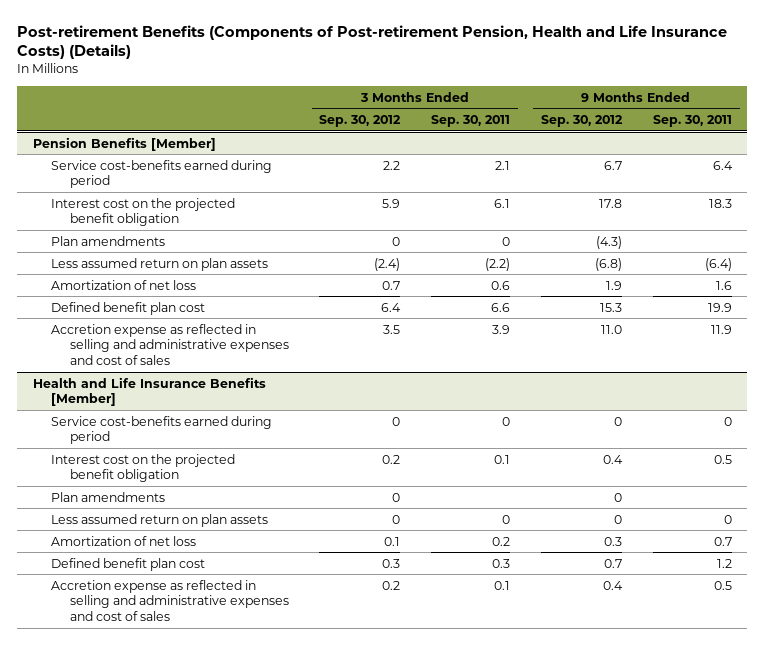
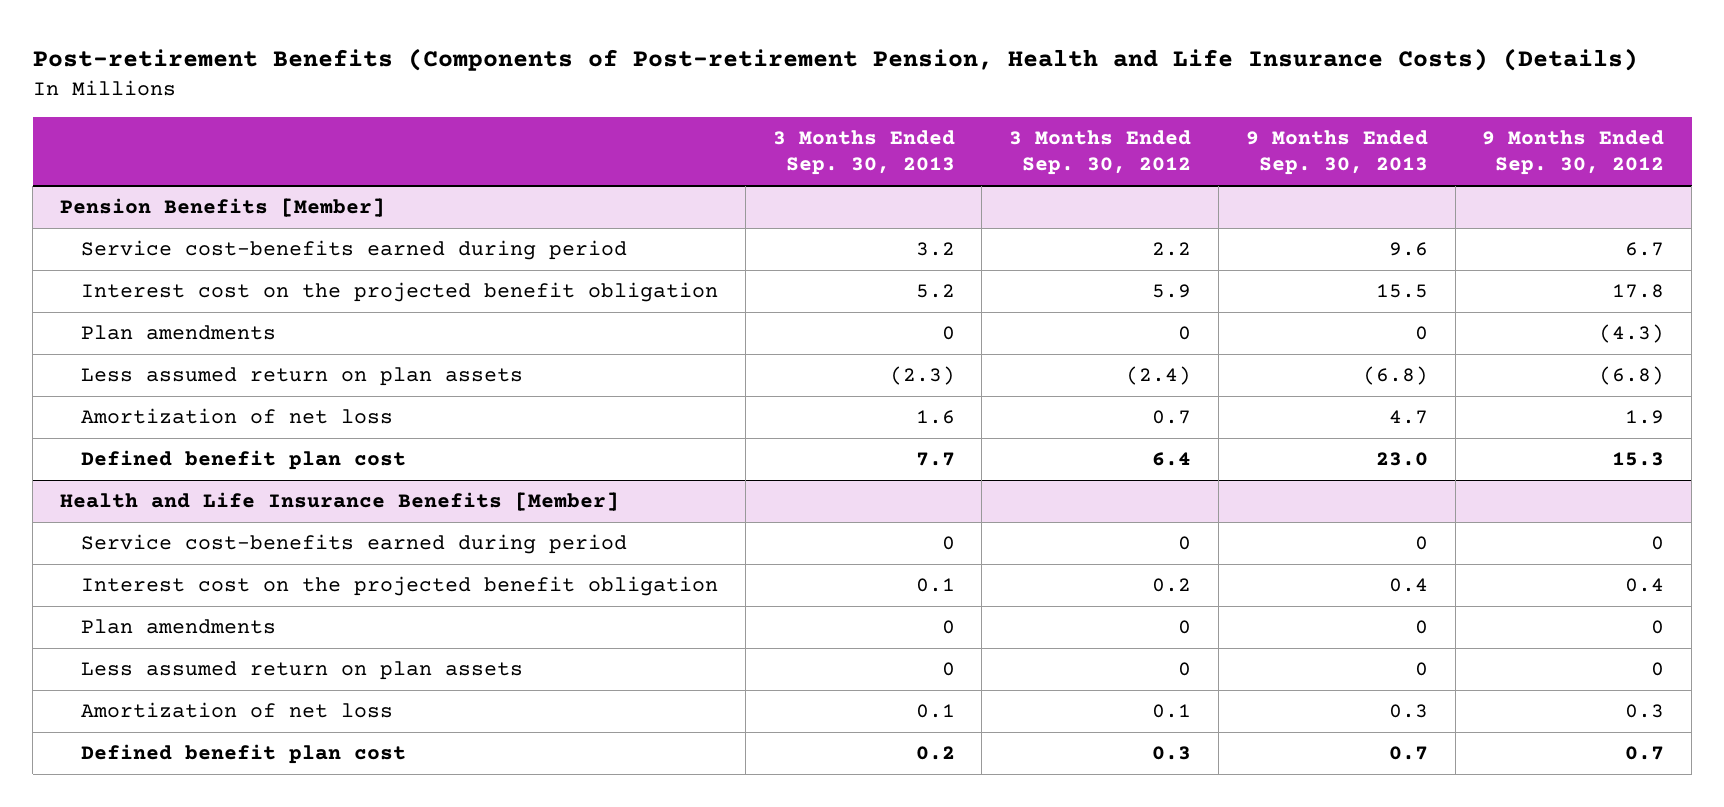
[431,114,511,127] Sep. 30, 2011 -> none
[652,114,732,127] Sep. 30, 2011 -> none
none -> [772,130,955,176] 3 Months Ended Sep. 30, 2013
none -> [1245,130,1428,176] 9 Months Ended Sep. 30, 2013
[51,323,289,366] Accretion expense as reflected in selling and administrative expenses and cost of sales -> none
[51,579,289,622] Accretion expense as reflected in selling and administrative expenses and cost of sales -> none

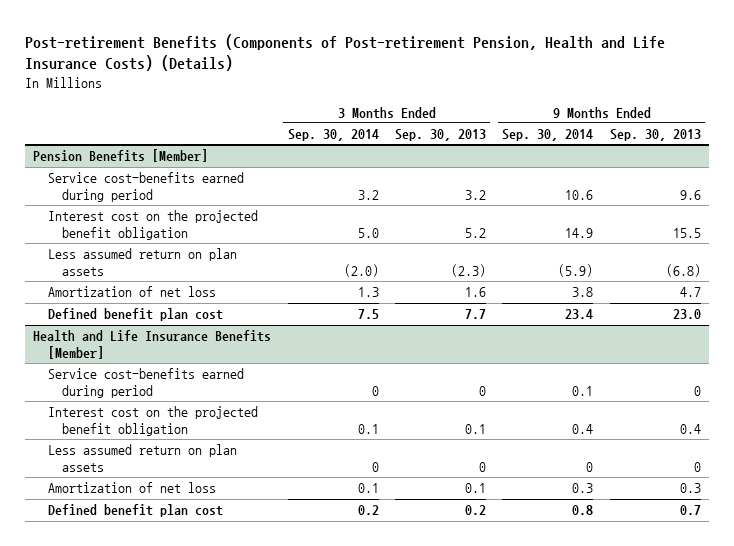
[1009,130,1192,176] 3 Months Ended Sep. 30, 2012 -> none
[1482,130,1665,176] 9 Months Ended Sep. 30, 2012 -> none
none -> [287,129,379,142] Sep. 30, 2014
none -> [502,129,594,142] Sep. 30, 2014
[81,325,277,341] Plan amendments -> none
[81,619,277,635] Plan amendments -> none

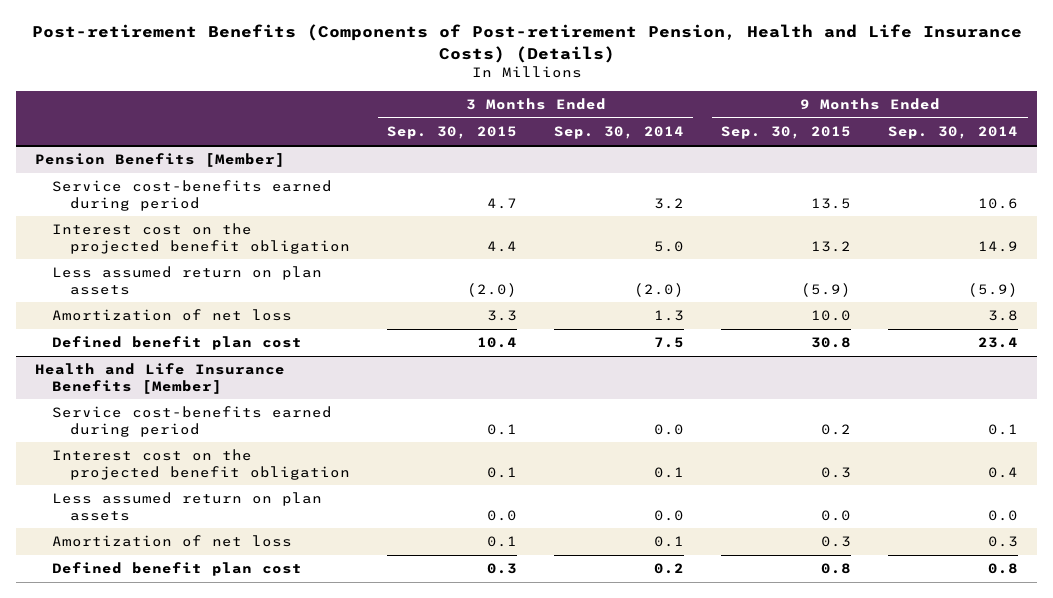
[394,129,486,142] Sep. 30, 2013 -> none
[609,129,701,142] Sep. 30, 2013 -> none
none -> [387,126,518,140] Sep. 30, 2015
none -> [721,126,852,140] Sep. 30, 2015
[371,385,379,396] 0 -> [654,423,685,435] 0.0
[371,461,379,472] 0 -> [654,509,685,521] 0.0
[586,461,594,472] 0 -> [988,509,1019,521] 0.0

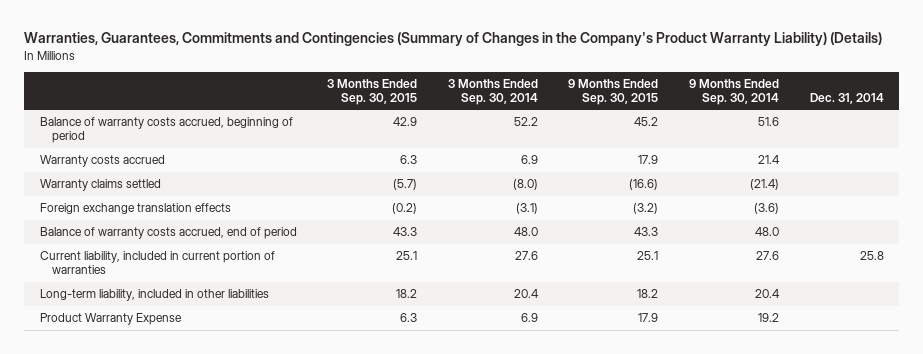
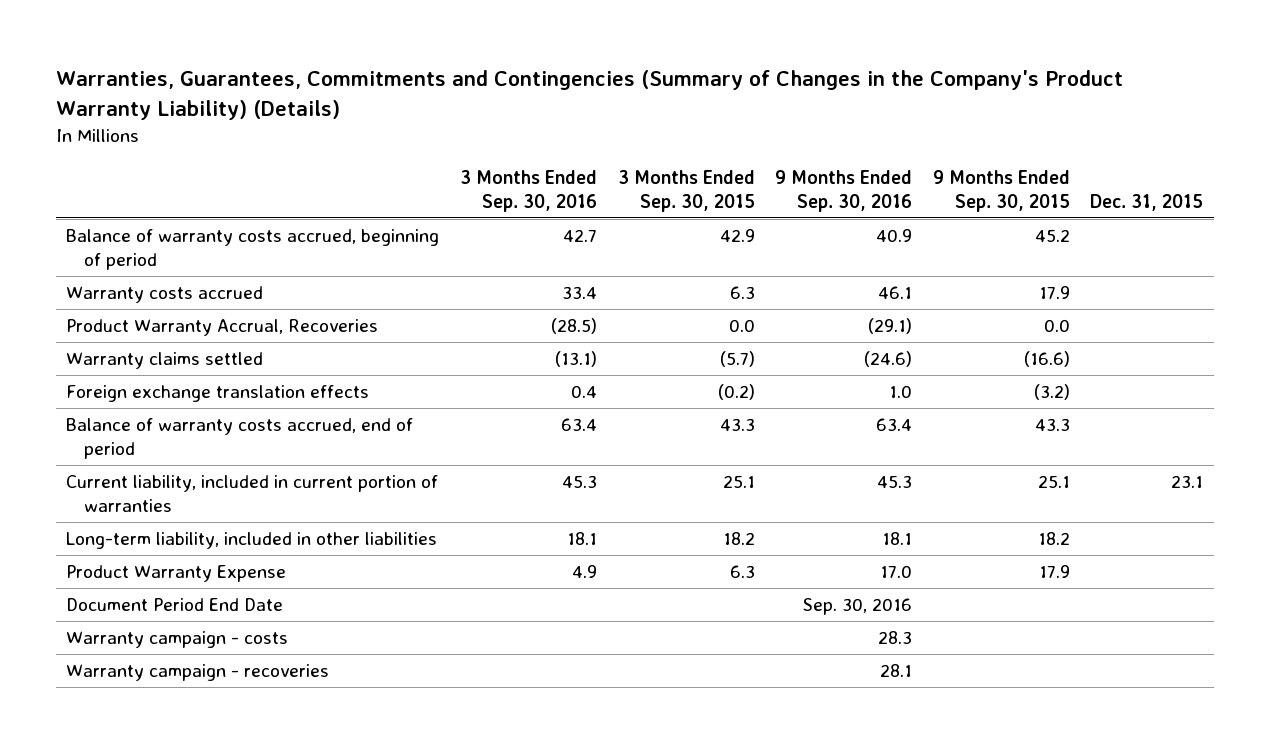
[447,79,538,105] 3 Months Ended Sep. 30, 2014 -> none
[688,79,779,105] 9 Months Ended Sep. 30, 2014 -> none
[809,92,884,104] Dec. 31, 2014 -> none
none -> [460,170,598,212] 3 Months Ended Sep. 30, 2016
none -> [775,170,913,212] 9 Months Ended Sep. 30, 2016
none -> [1090,193,1204,211] Dec. 31, 2015
none -> [66,319,379,337] Product Warranty Accrual, Recoveries
none -> [66,598,284,612] Document Period End Date
none -> [66,631,289,649] Warranty campaign - costs
none -> [66,664,330,682] Warranty campaign - recoveries

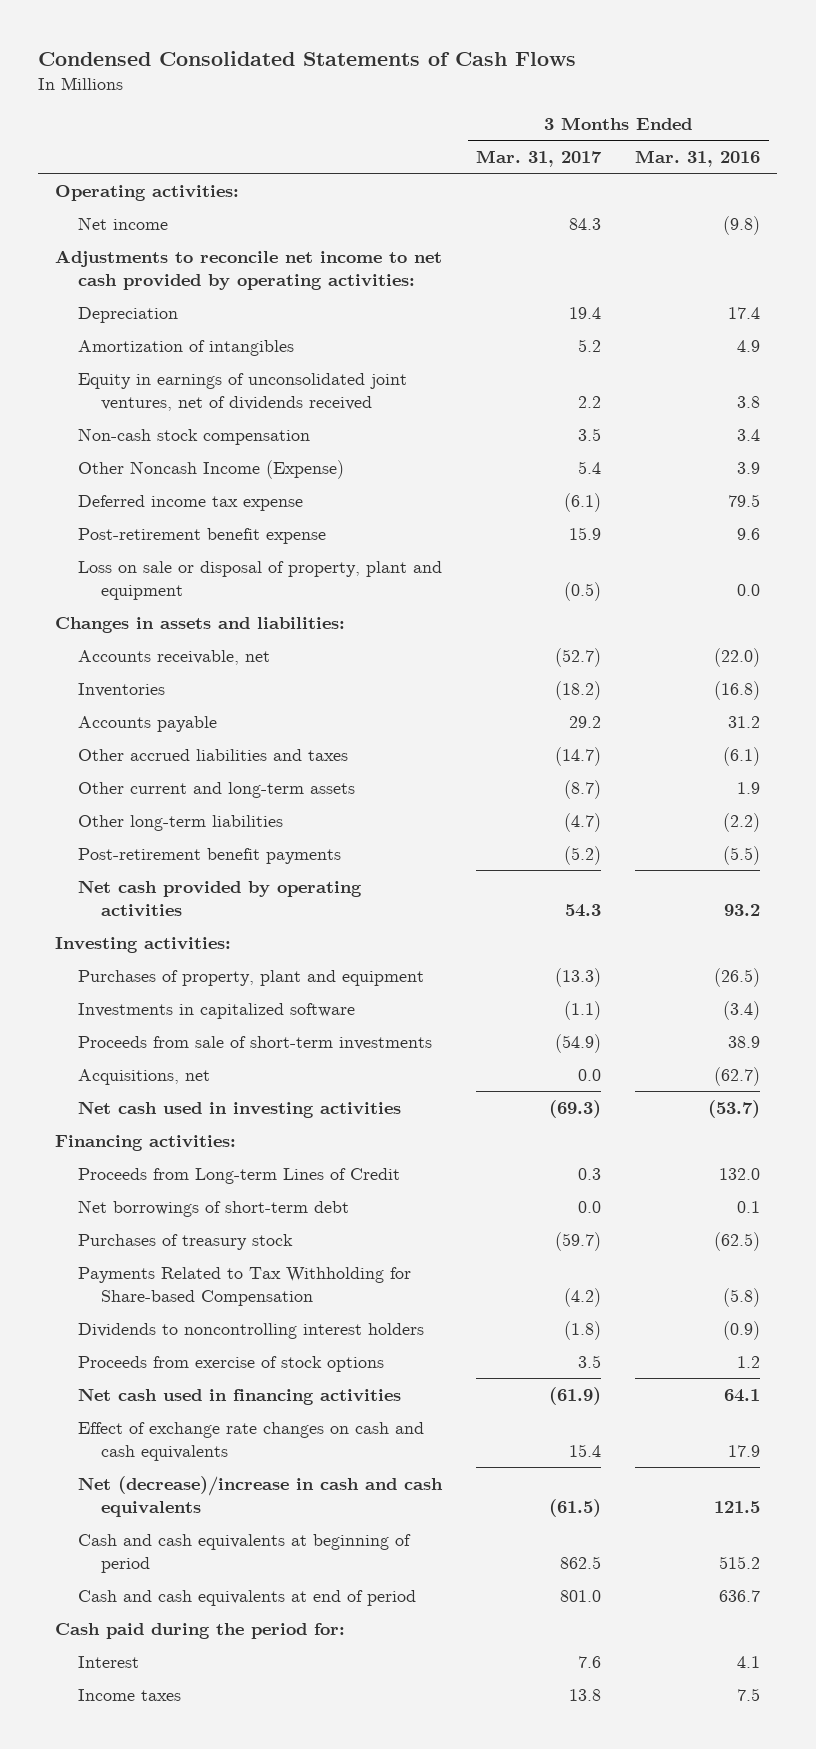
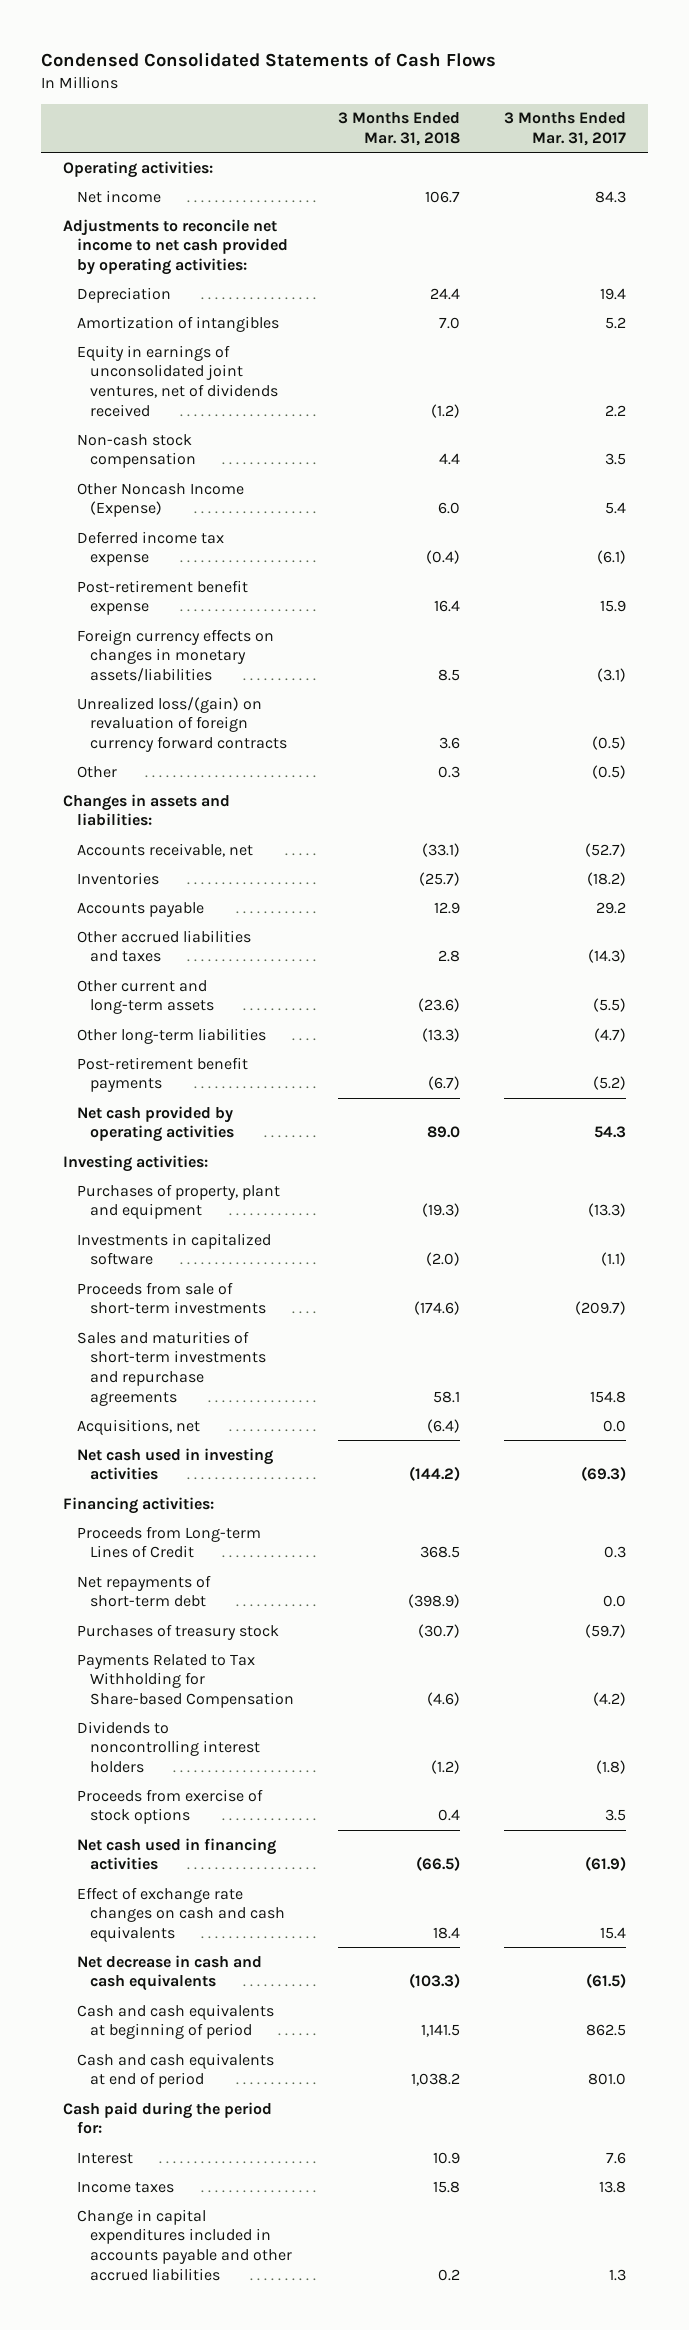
[635,150,761,168] Mar. 31, 2016 -> none
none -> [337,112,460,146] 3 Months Ended Mar. 31, 2018
[78,560,443,600] Loss on sale or disposal of property, plant and equipment -> none
none -> [76,628,274,682] Foreign currency effects on changes in monetary assets/liabilities
none -> [76,696,287,752] Unrealized loss/(gain) on revaluation of foreign currency forward contracts
none -> [76,765,117,778] Other
[555,746,602,766] (14.7) -> [587,949,626,964] (14.3)
[564,779,602,799] (8.7) -> [592,998,626,1013] (5.5)
[555,1033,602,1053] (54.9) -> [574,1301,626,1316] (209.7)
none -> [76,1330,266,1406] Sales and maturities of short-term investments and repurchase agreements
[78,1199,350,1217] Net borrowings of short-term debt -> [76,1574,211,1608] Net repayments of short-term debt
[78,1475,444,1517] Net (decrease)/increase in cash and cash equivalents -> [76,1954,262,1992] Net decrease in cash and cash equivalents
none -> [76,2208,292,2281] Change in capital expenditures included in accounts payable and other accrued liabilities

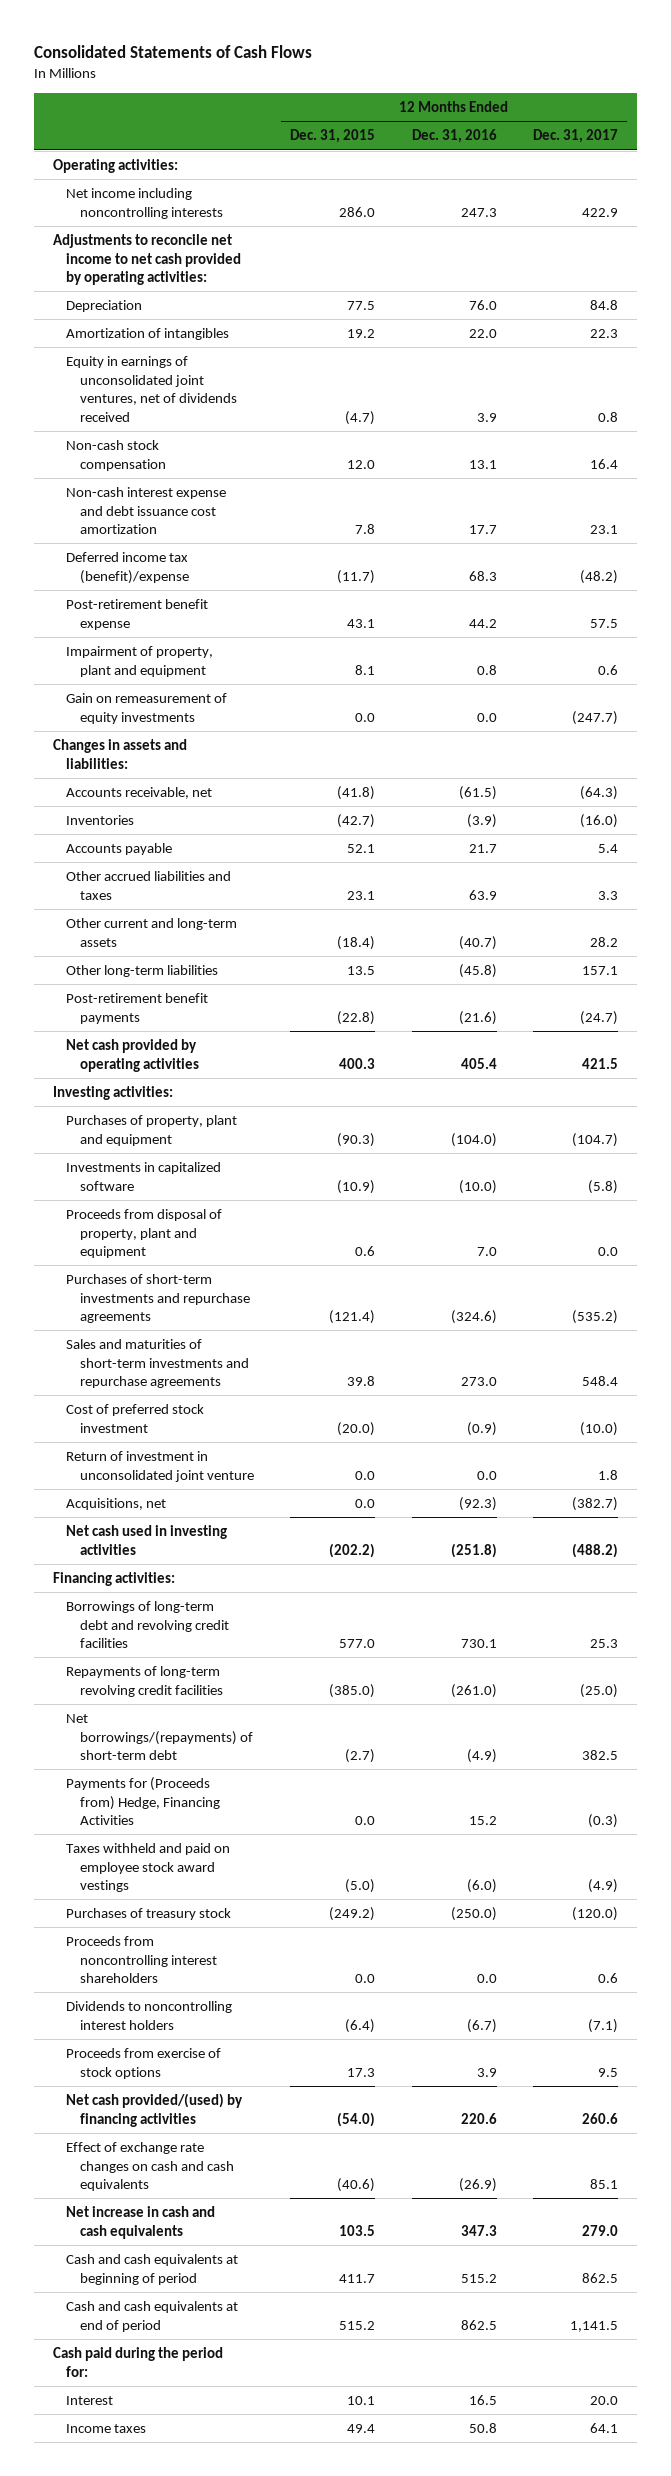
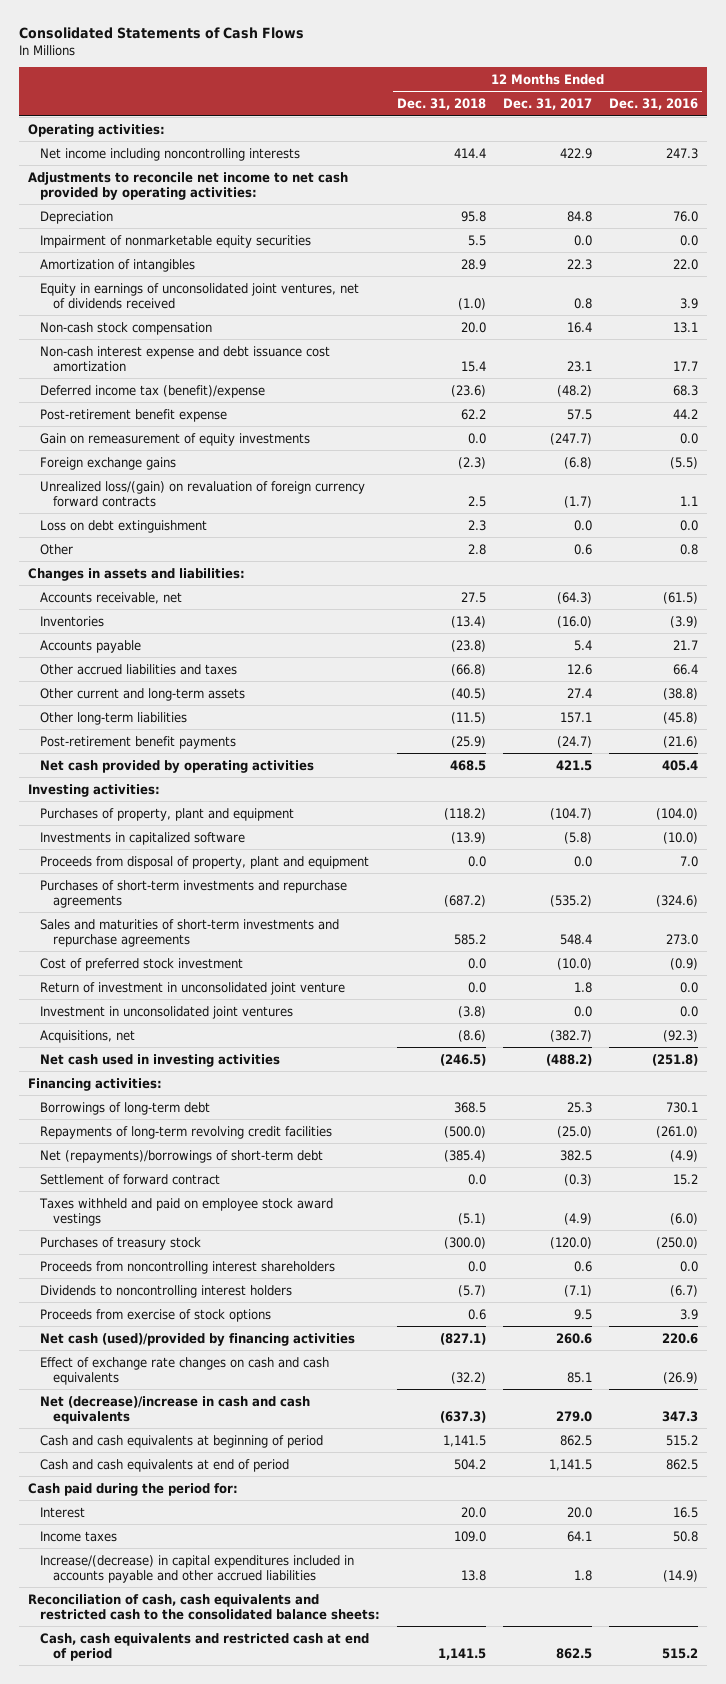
[290,129,376,144] Dec. 31, 2015 -> none
none -> [397,98,487,111] Dec. 31, 2018
none -> [40,234,312,248] Impairment of nonmarketable equity securities
[66,646,214,677] Impairment of property, plant and equipment -> none
none -> [40,456,177,470] Foreign exchange gains
none -> [40,480,366,507] Unrealized loss/(gain) on revaluation of foreign currency forward contracts
none -> [40,519,208,533] Loss on debt extinguishment
none -> [40,543,74,555] Other
[468,889,497,900] 63.9 -> [673,663,699,675] 66.4
[598,890,619,900] 3.3 -> [567,663,593,675] 12.6
[458,935,497,950] (40.7) -> [663,687,699,700] (38.8)
[590,936,619,947] 28.2 -> [567,687,593,698] 27.4
none -> [40,1005,294,1019] Investment in unconsolidated joint ventures
[66,1601,229,1649] Borrowings of long-term debt and revolving credit facilities -> [40,1101,211,1115] Borrowings of long-term debt
[66,1714,253,1761] Net borrowings/(repayments) of short-term debt -> [40,1149,324,1163] Net (repayments)/borrowings of short-term debt
[66,1777,220,1826] Payments for (Proceeds from) Hedge, Financing Activities -> [40,1173,221,1185] Settlement of forward contract
[66,2093,244,2127] Net cash provided/(used) by financing activities -> [40,1332,356,1346] Net cash (used)/provided by financing activities
[66,2206,216,2239] Net increase in cash and cash equivalents -> [40,1395,311,1424] Net (decrease)/increase in cash and cash equivalents
none -> [40,1554,355,1583] Increase/(decrease) in capital expenditures included in accounts payable and other accrued liabilities
none -> [27,1593,381,1620] Reconciliation of cash, cash equivalents and restricted cash to the consolidated balance sheets:
none -> [40,1632,370,1661] Cash, cash equivalents and restricted cash at end of period

